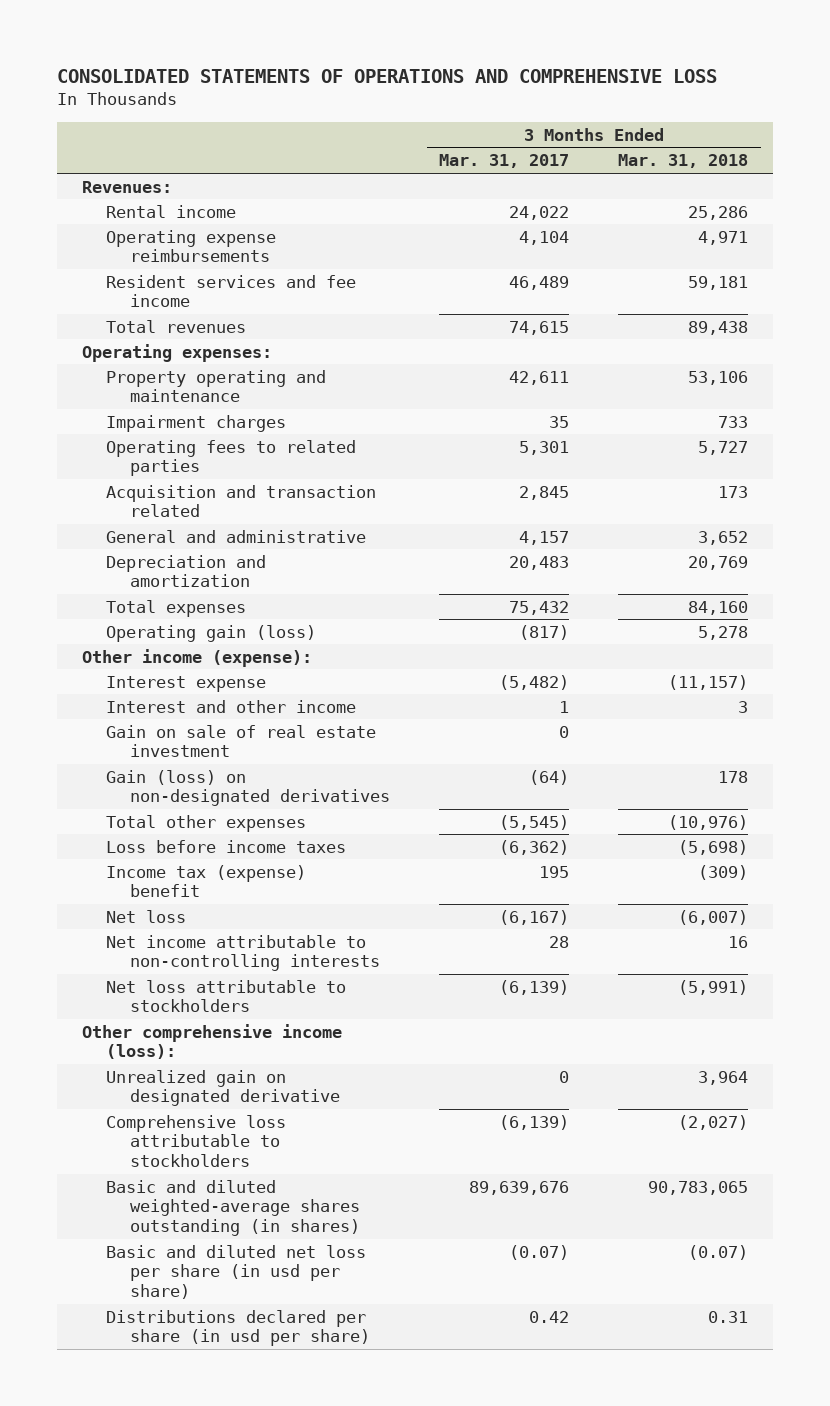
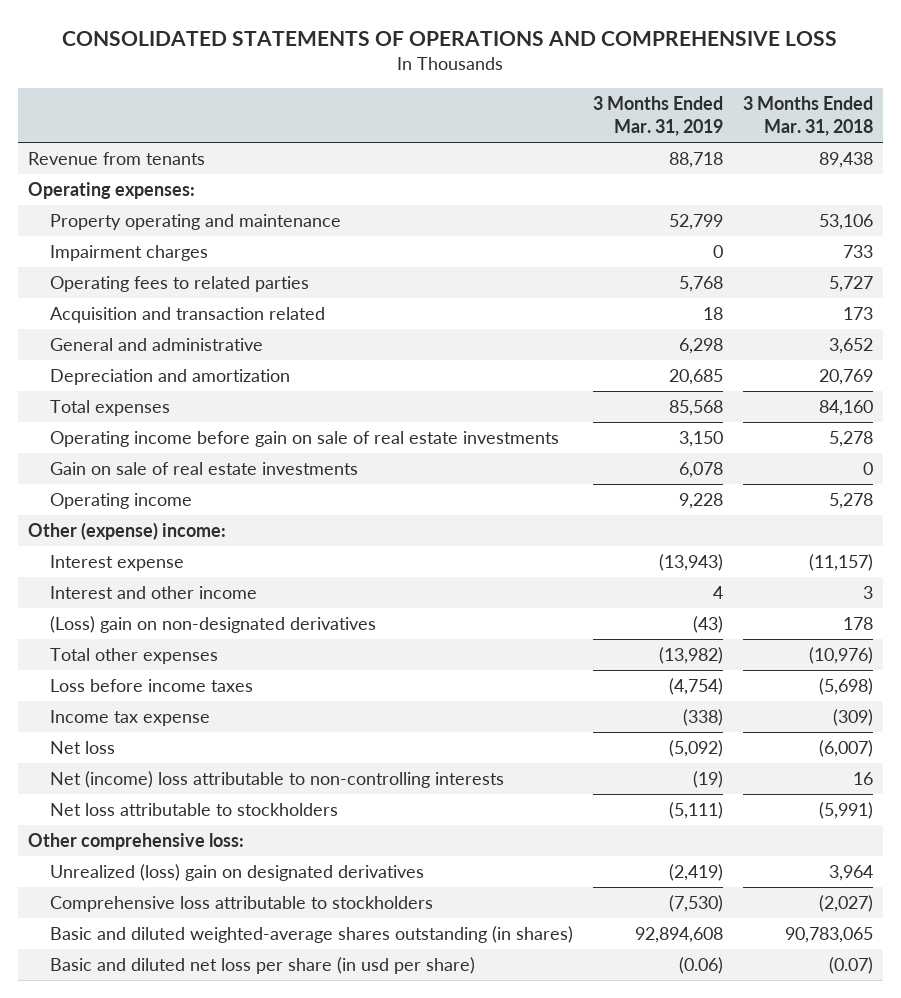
[439,154,570,169] Mar. 31, 2017 -> none
none -> [592,96,723,137] 3 Months Ended Mar. 31, 2019
[81,180,172,193] Revenues: -> none
[105,204,236,218] Rental income -> none
[105,229,276,263] Operating expense reimbursements -> none
[105,274,356,308] Resident services and fee income -> none
[105,319,246,333] Total revenues -> [27,152,205,166] Revenue from tenants
none -> [49,431,559,448] Operating income before gain on sale of real estate investments
none -> [49,462,358,476] Gain on sale of real estate investments
[105,624,316,642] Operating gain (loss) -> [49,493,192,510] Operating income
[81,648,312,667] Other income (expense): -> [27,522,226,541] Other (expense) income:
[105,724,376,758] Gain on sale of real estate investment -> none
[105,769,391,807] Gain (loss) on non-designated derivatives -> [49,616,376,634] (Loss) gain on non-designated derivatives
[105,864,306,898] Income tax (expense) benefit -> [49,710,210,727] Income tax expense
[105,934,381,972] Net income attributable to non-controlling interests -> [49,771,504,789] Net (income) loss attributable to non-controlling interests
[81,1023,342,1060] Other comprehensive income (loss): -> [27,833,244,851] Other comprehensive loss:
[105,1069,341,1107] Unrealized gain on designated derivative -> [49,864,424,882] Unrealized (loss) gain on designated derivatives
[105,1309,371,1347] Distributions declared per share (in usd per share) -> none

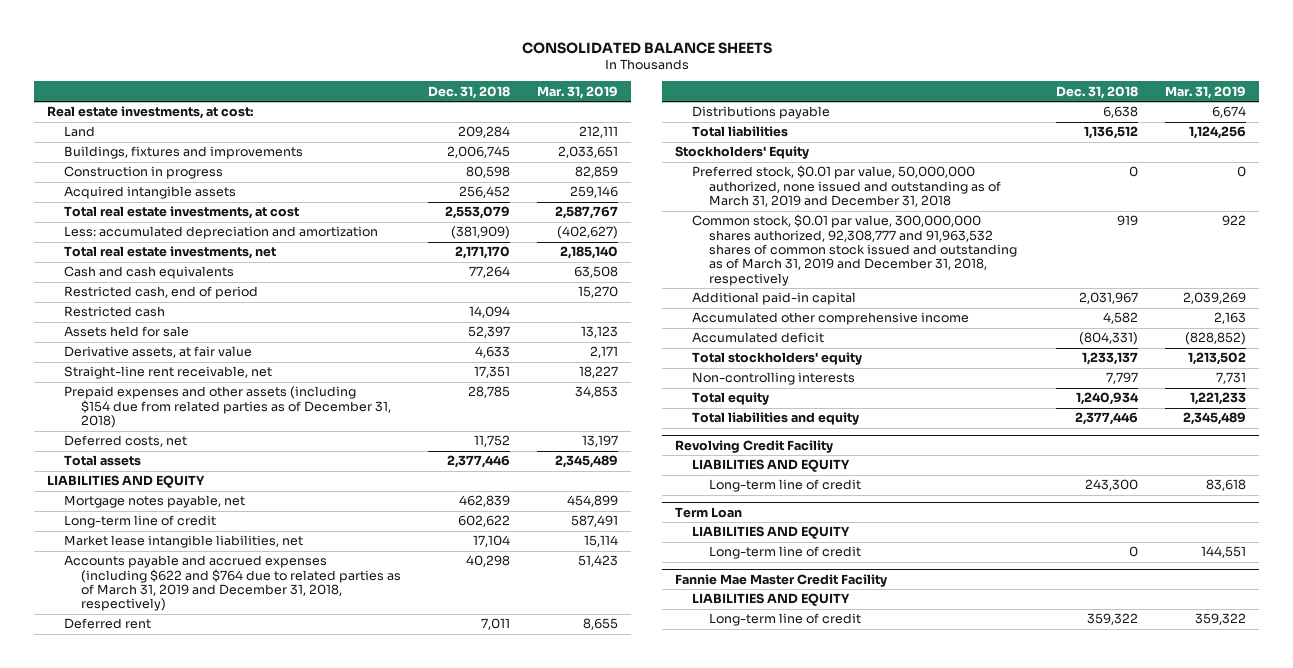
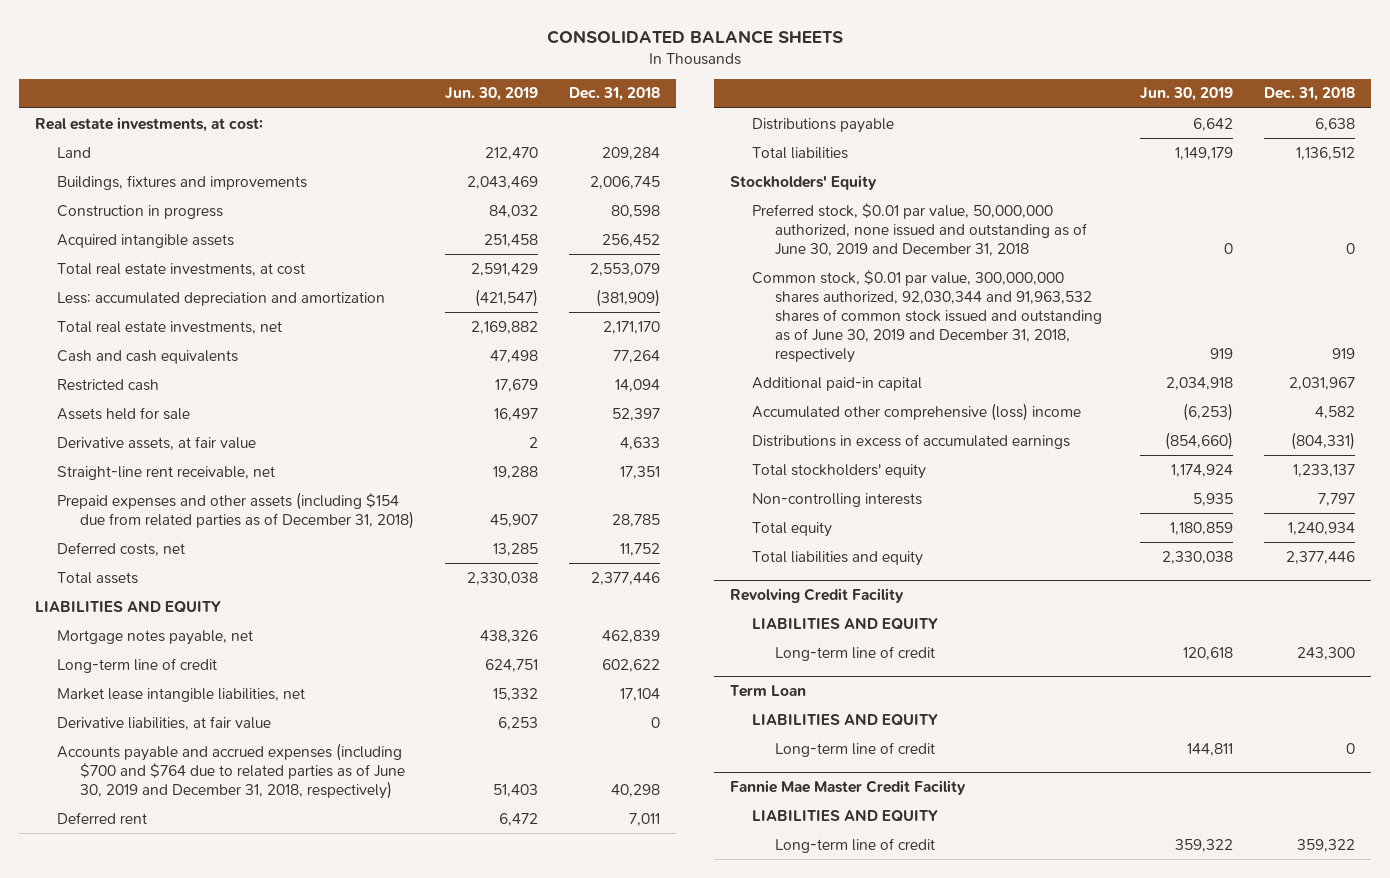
[536,85,618,99] Mar. 31, 2019 -> none
none -> [445,87,539,102] Jun. 30, 2019
[63,286,258,300] Restricted cash, end of period -> none
none -> [57,715,272,730] Derivative liabilities, at fair value
[63,555,401,612] Accounts payable and accrued expenses (including $622 and $764 due to related parties as of March 31, 2019 and December 31, 2018, respectively) -> [57,742,405,799] Accounts payable and accrued expenses (including $700 and $764 due to related parties as of June 30, 2019 and December 31, 2018, respectively)
[692,165,1001,208] Preferred stock, $0.01 par value, 50,000,000 authorized, none issued and outstanding as of March 31, 2019 and December 31, 2018 -> [752,202,1087,256] Preferred stock, $0.01 par value, 50,000,000 authorized, none issued and outstanding as of June 30, 2019 and December 31, 2018
[692,214,1017,286] Common stock, $0.01 par value, 300,000,000 shares authorized, 92,308,777 and 91,963,532 shares of common stock issued and outstanding as of March 31, 2019 and December 31, 2018, respectively -> [752,269,1102,364] Common stock, $0.01 par value, 300,000,000 shares authorized, 92,030,344 and 91,963,532 shares of common stock issued and outstanding as of June 30, 2019 and December 31, 2018, respectively
[692,312,970,326] Accumulated other comprehensive income -> [752,402,1082,421] Accumulated other comprehensive (loss) income
[692,332,825,344] Accumulated deficit -> [752,433,1071,449] Distributions in excess of accumulated earnings

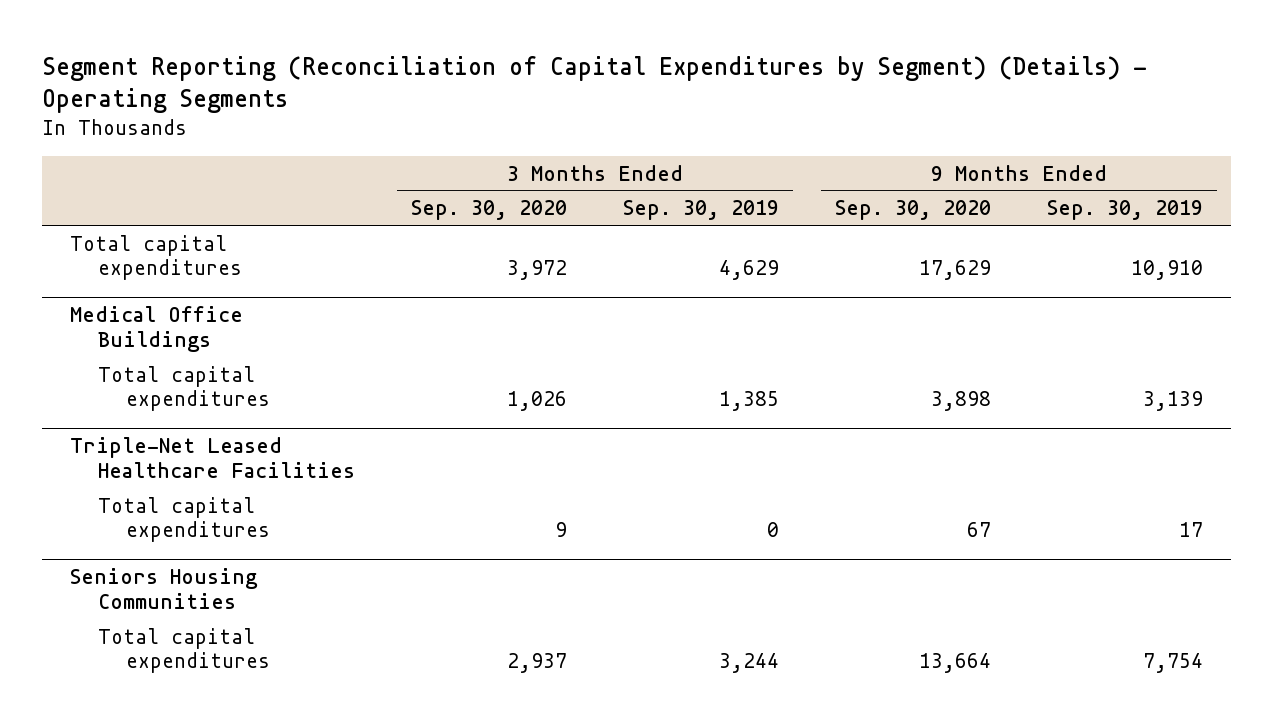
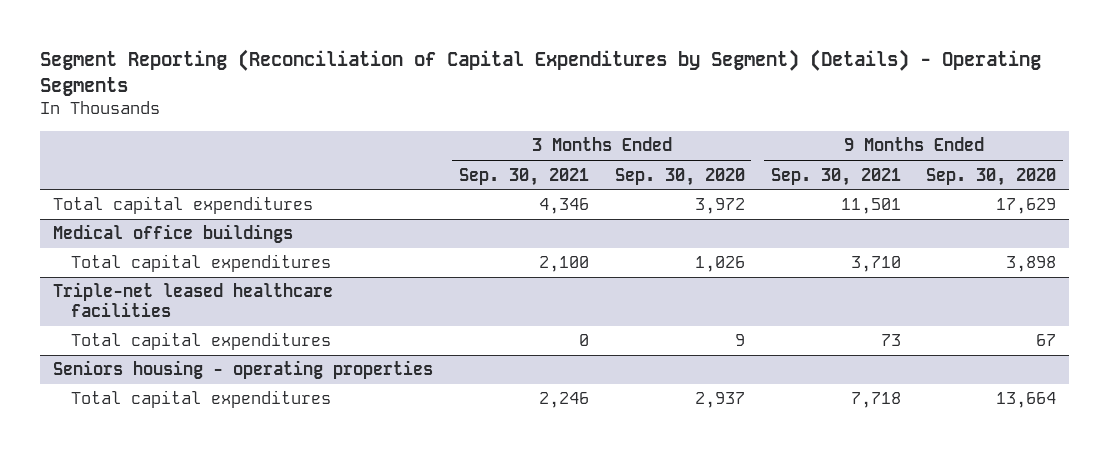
[623,200,780,221] Sep. 30, 2019 -> none
[1047,200,1204,221] Sep. 30, 2019 -> none
none -> [458,167,589,186] Sep. 30, 2021
none -> [770,167,901,186] Sep. 30, 2021
[70,305,244,352] Medical Office Buildings -> [52,224,293,244] Medical office buildings
[70,436,356,478] Triple-Net Leased Healthcare Facilities -> [52,282,333,318] Triple-net leased healthcare facilities
[70,567,259,609] Seniors Housing Communities -> [52,360,433,380] Seniors housing - operating properties

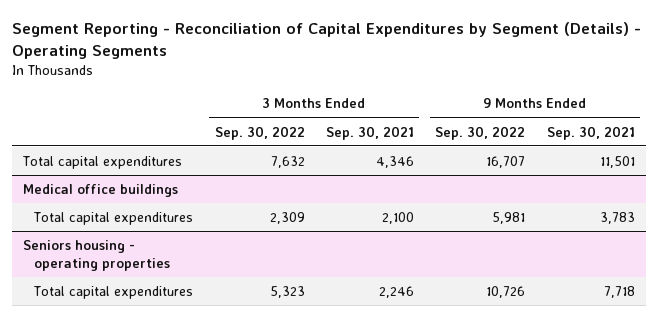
[39,48,1041,96] Segment Reporting (Reconciliation of Capital Expenditures by Segment) (Details) - Operating Segments -> [11,21,641,59] Segment Reporting - Reconciliation of Capital Expenditures by Segment (Details) - Operating Segments
[614,167,745,186] Sep. 30, 2020 -> none
[926,167,1057,186] Sep. 30, 2020 -> none
none -> [214,125,305,140] Sep. 30, 2022
none -> [435,125,526,140] Sep. 30, 2022
[52,282,333,318] Triple-net leased healthcare facilities -> none
[70,332,331,351] Total capital expenditures -> none
[850,256,901,273] 3,710 -> [599,212,635,225] 3,783

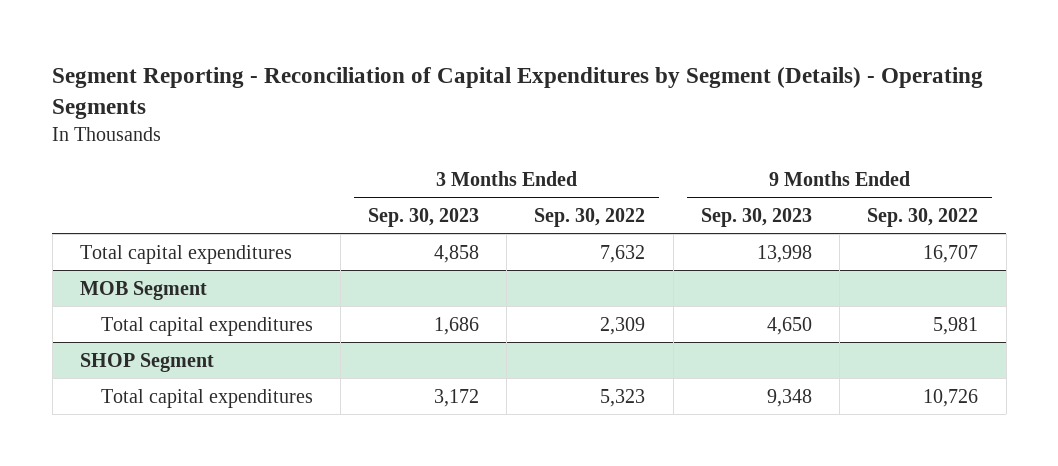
[326,125,415,140] Sep. 30, 2021 -> none
[546,125,635,140] Sep. 30, 2021 -> none
none -> [368,207,480,227] Sep. 30, 2023
none -> [700,207,812,227] Sep. 30, 2023
[22,184,178,198] Medical office buildings -> [79,280,207,300] MOB Segment
[22,240,171,271] Seniors housing - operating properties -> [79,352,214,372] SHOP Segment

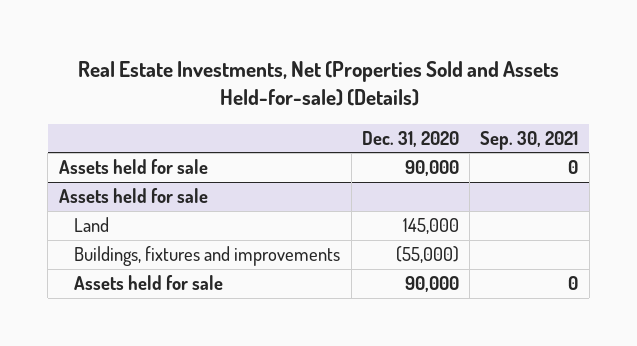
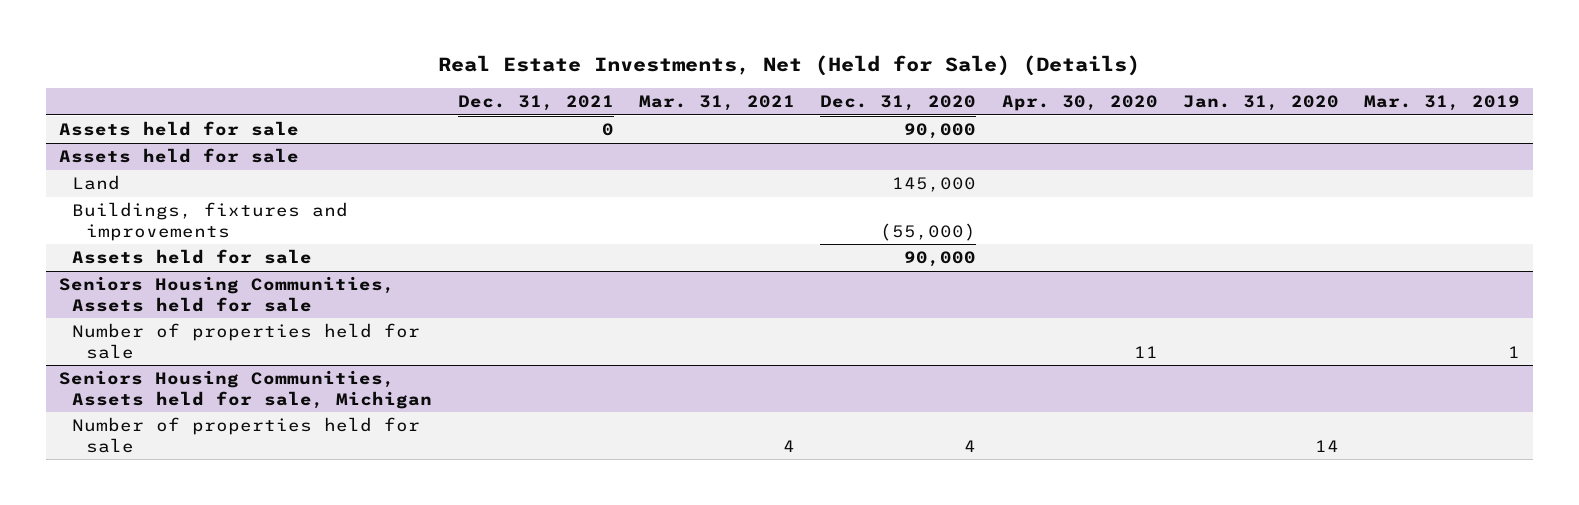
[77,60,559,107] Real Estate Investments, Net (Properties Sold and Assets Held-for-sale) (Details) -> [438,55,1141,77] Real Estate Investments, Net (Held for Sale) (Details)
[480,130,579,150] Sep. 30, 2021 -> none
none -> [457,94,614,111] Dec. 31, 2021
none -> [638,94,795,111] Mar. 31, 2021
none -> [1001,94,1158,111] Apr. 30, 2020
none -> [1182,94,1339,111] Jan. 31, 2020
none -> [1364,94,1521,111] Mar. 31, 2019
none -> [58,276,395,312] Seniors Housing Communities, Assets held for sale
none -> [72,323,421,359] Number of properties held for sale
none -> [58,370,433,409] Seniors Housing Communities, Assets held for sale, Michigan
none -> [72,417,421,453] Number of properties held for sale

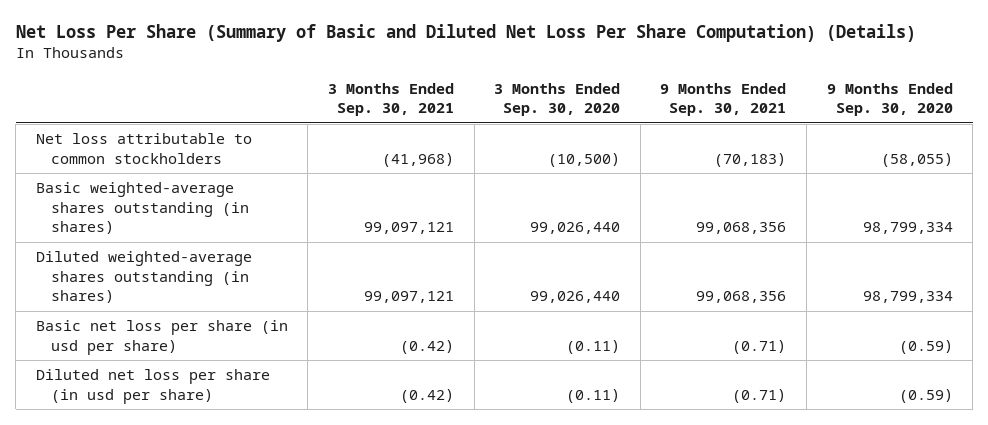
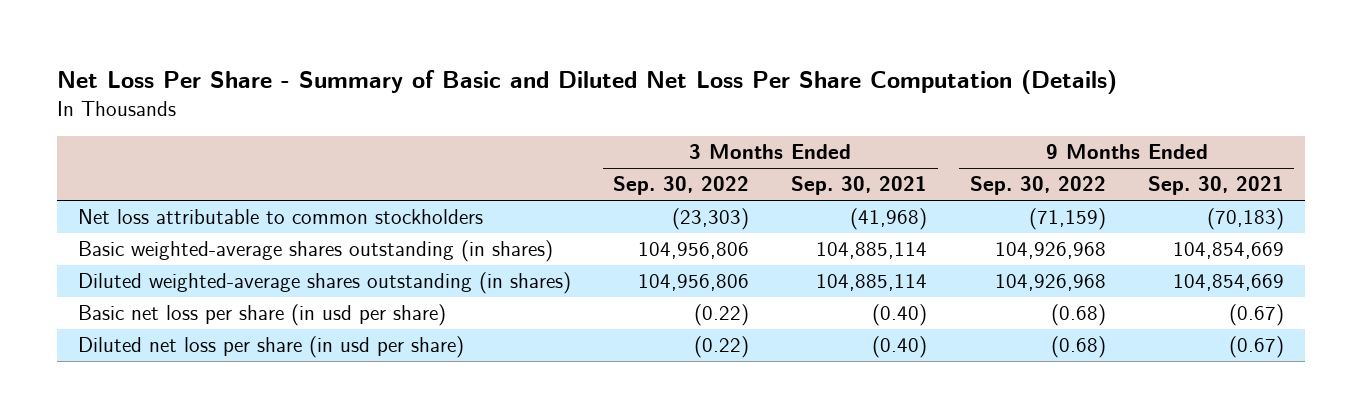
[15,24,916,43] Net Loss Per Share (Summary of Basic and Diluted Net Loss Per Share Computation) (Details) -> [56,70,1117,95] Net Loss Per Share - Summary of Basic and Diluted Net Loss Per Share Computation (Details)
[494,82,621,116] 3 Months Ended Sep. 30, 2020 -> none
[826,82,953,116] 9 Months Ended Sep. 30, 2020 -> none
none -> [613,176,750,196] Sep. 30, 2022
none -> [969,176,1106,196] Sep. 30, 2022
[363,221,454,234] 99,097,121 -> [816,242,928,260] 104,885,114
[696,221,787,234] 99,068,356 -> [1172,242,1284,260] 104,854,669
[363,290,454,303] 99,097,121 -> [816,274,928,292] 104,885,114
[696,290,787,303] 99,068,356 -> [1172,274,1284,292] 104,854,669
[399,339,454,354] (0.42) -> [872,304,928,327] (0.40)
[732,339,787,354] (0.71) -> [1228,304,1284,327] (0.67)
[399,388,454,403] (0.42) -> [872,336,928,359] (0.40)
[732,388,787,403] (0.71) -> [1228,336,1284,359] (0.67)

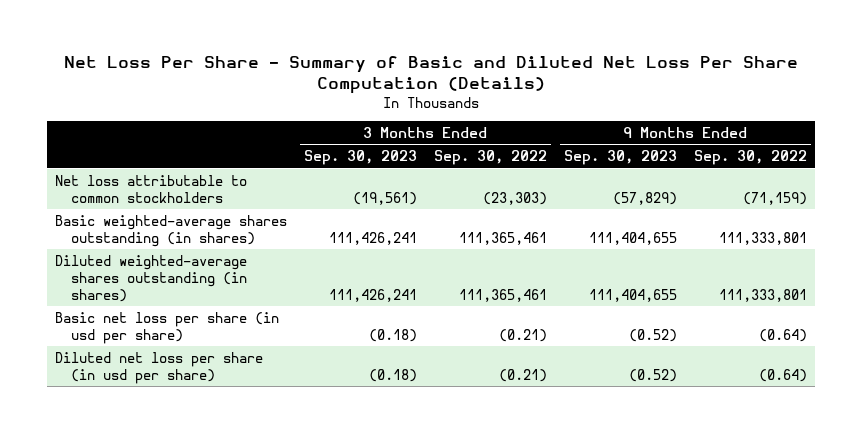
[791,176,928,196] Sep. 30, 2021 -> none
[1147,176,1284,196] Sep. 30, 2021 -> none
none -> [304,150,418,166] Sep. 30, 2023
none -> [563,150,677,166] Sep. 30, 2023
[638,242,750,260] 104,956,806 -> [458,231,547,245] 111,365,461
[994,242,1106,260] 104,926,968 -> [718,231,807,245] 111,333,801
[638,274,750,292] 104,956,806 -> [458,288,547,302] 111,365,461
[994,274,1106,292] 104,926,968 -> [718,288,807,302] 111,333,801
[694,304,750,327] (0.22) -> [498,328,547,342] (0.21)
[1050,304,1106,327] (0.68) -> [758,328,807,342] (0.64)
[694,336,750,359] (0.22) -> [498,368,547,382] (0.21)
[1050,336,1106,359] (0.68) -> [758,368,807,382] (0.64)

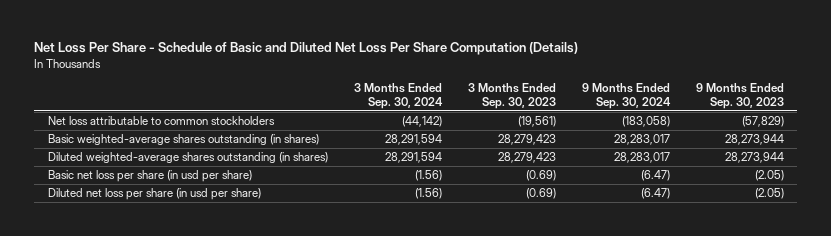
[63,55,798,95] Net Loss Per Share - Summary of Basic and Diluted Net Loss Per Share Computation (Details) -> [34,42,579,56] Net Loss Per Share - Schedule of Basic and Diluted Net Loss Per Share Computation (Details)
[433,150,547,166] Sep. 30, 2022 -> none
[693,150,807,166] Sep. 30, 2022 -> none
none -> [353,82,443,110] 3 Months Ended Sep. 30, 2024
none -> [581,82,671,110] 9 Months Ended Sep. 30, 2024
[329,231,418,245] 111,426,241 -> [497,133,556,145] 28,279,423
[588,231,677,245] 111,404,655 -> [724,133,784,145] 28,273,944
[329,288,418,302] 111,426,241 -> [497,151,556,163] 28,279,423
[588,288,677,302] 111,404,655 -> [724,151,784,163] 28,273,944
[369,328,418,342] (0.18) -> [525,169,556,181] (0.69)
[628,328,677,342] (0.52) -> [754,169,784,181] (2.05)
[369,368,418,382] (0.18) -> [525,187,556,199] (0.69)
[628,368,677,382] (0.52) -> [754,187,784,199] (2.05)

